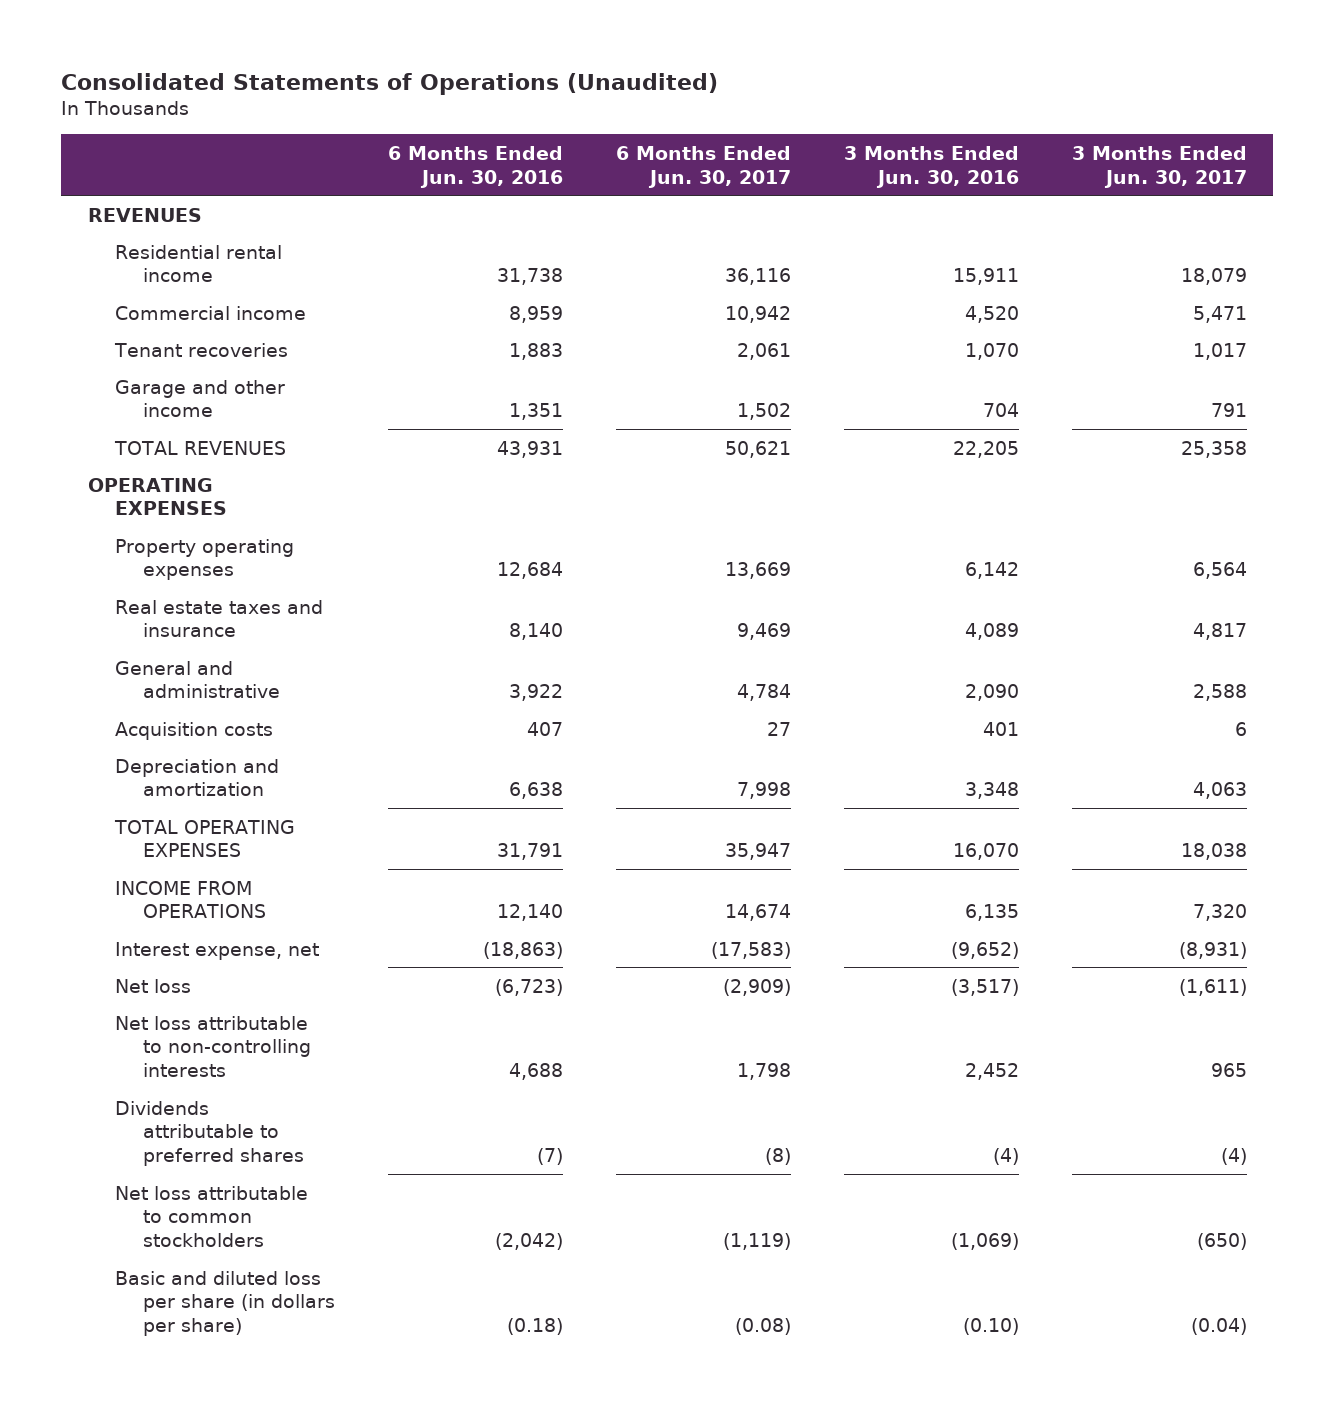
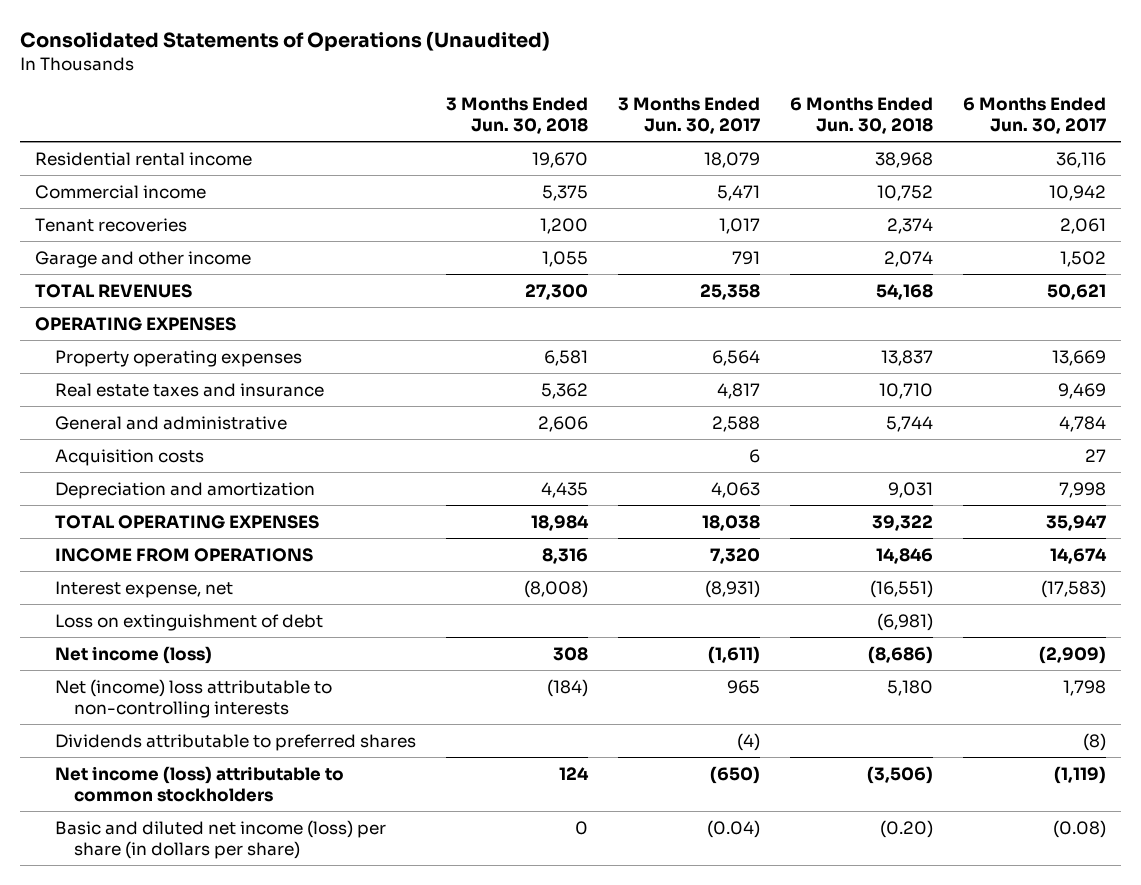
[387,145,563,188] 6 Months Ended Jun. 30, 2016 -> none
[843,145,1019,188] 3 Months Ended Jun. 30, 2016 -> none
none -> [445,97,588,135] 3 Months Ended Jun. 30, 2018
none -> [789,97,933,135] 6 Months Ended Jun. 30, 2018
[87,207,202,222] REVENUES -> none
none -> [54,613,323,631] Loss on extinguishment of debt
[115,978,192,993] Net loss -> [54,645,212,664] Net income (loss)
[115,1015,311,1078] Net loss attributable to non-controlling interests -> [54,678,332,718] Net (income) loss attributable to non-controlling interests
[115,1185,309,1248] Net loss attributable to common stockholders -> [54,765,344,802] Net income (loss) attributable to common stockholders
[115,1270,335,1337] Basic and diluted loss per share (in dollars per share) -> [54,819,386,859] Basic and diluted net income (loss) per share (in dollars per share)

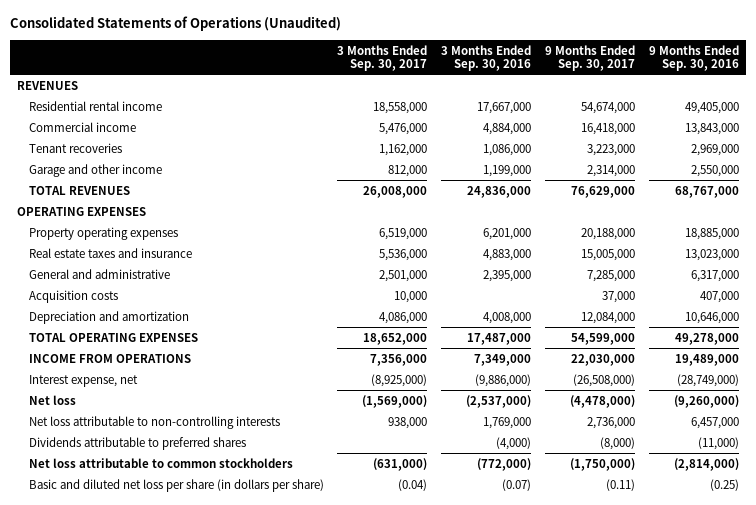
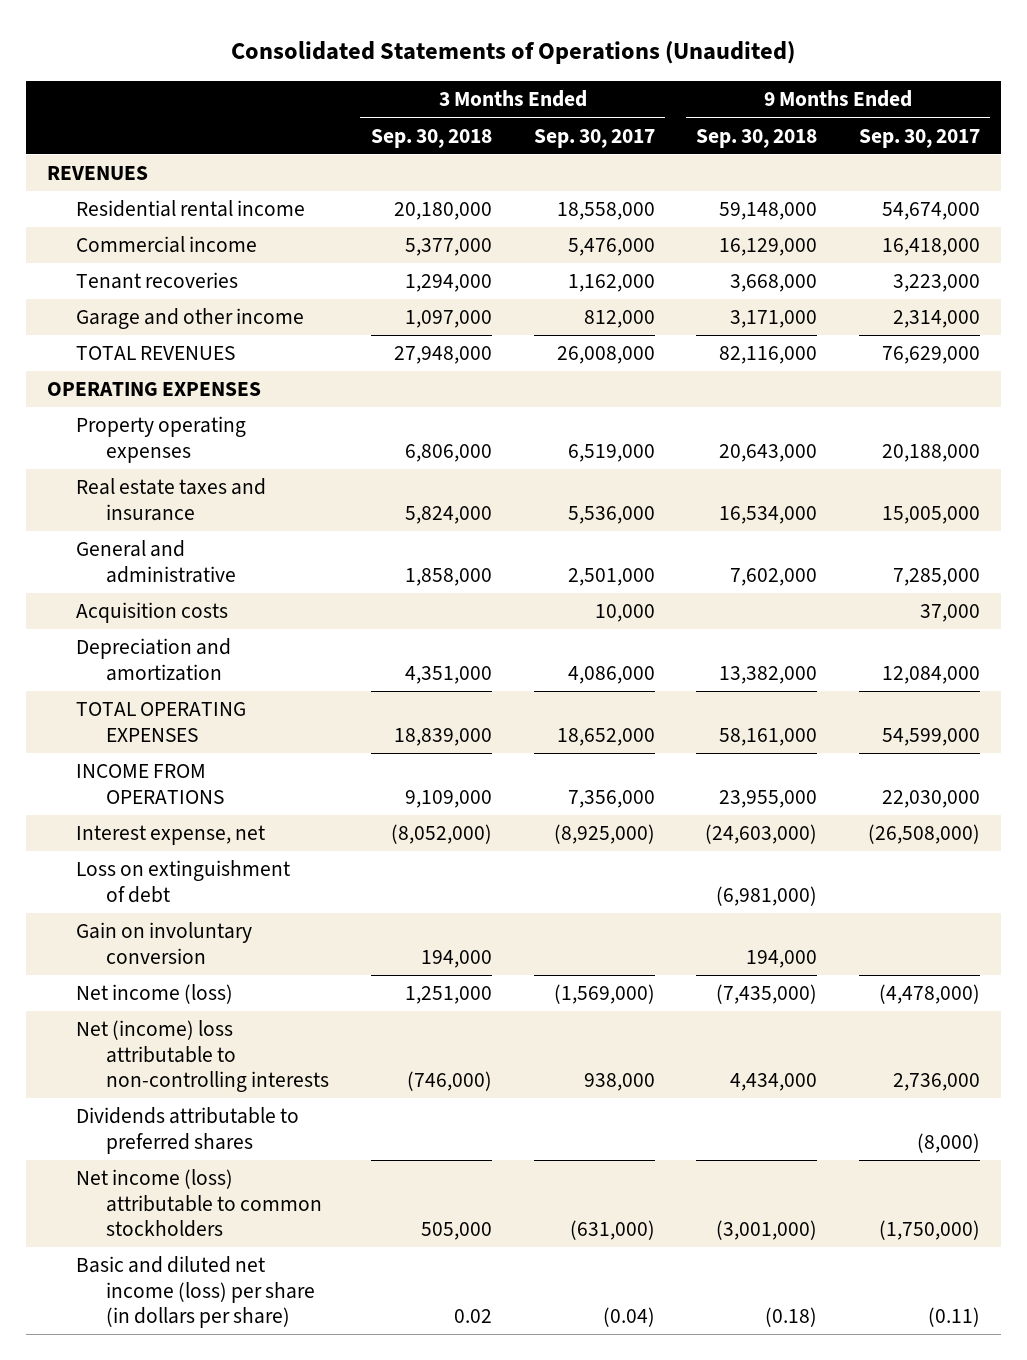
[441,44,532,71] 3 Months Ended Sep. 30, 2016 -> none
[648,44,739,71] 9 Months Ended Sep. 30, 2016 -> none
none -> [370,128,492,148] Sep. 30, 2018
none -> [696,128,818,148] Sep. 30, 2018
none -> [76,860,291,903] Loss on extinguishment of debt
none -> [76,922,253,964] Gain on involuntary conversion
[28,394,76,405] Net loss -> [76,984,234,1005] Net income (loss)
[28,415,280,429] Net loss attributable to non-controlling interests -> [76,1020,330,1092] Net (income) loss attributable to non-controlling interests
[28,457,293,468] Net loss attributable to common stockholders -> [76,1169,323,1237] Net income (loss) attributable to common stockholders
[28,478,324,492] Basic and diluted net loss per share (in dollars per share) -> [76,1256,316,1328] Basic and diluted net income (loss) per share (in dollars per share)

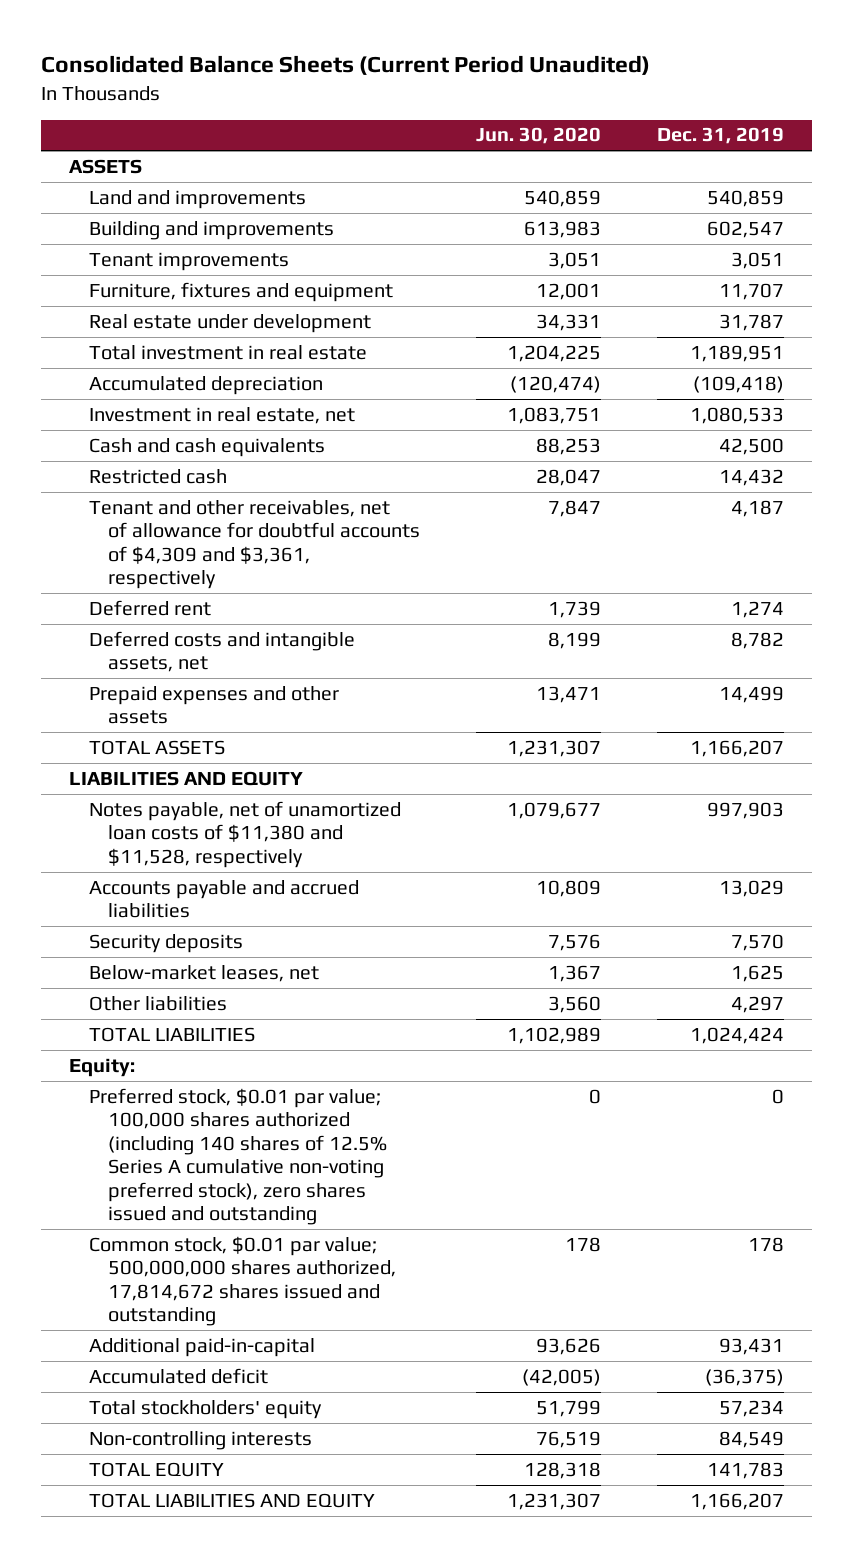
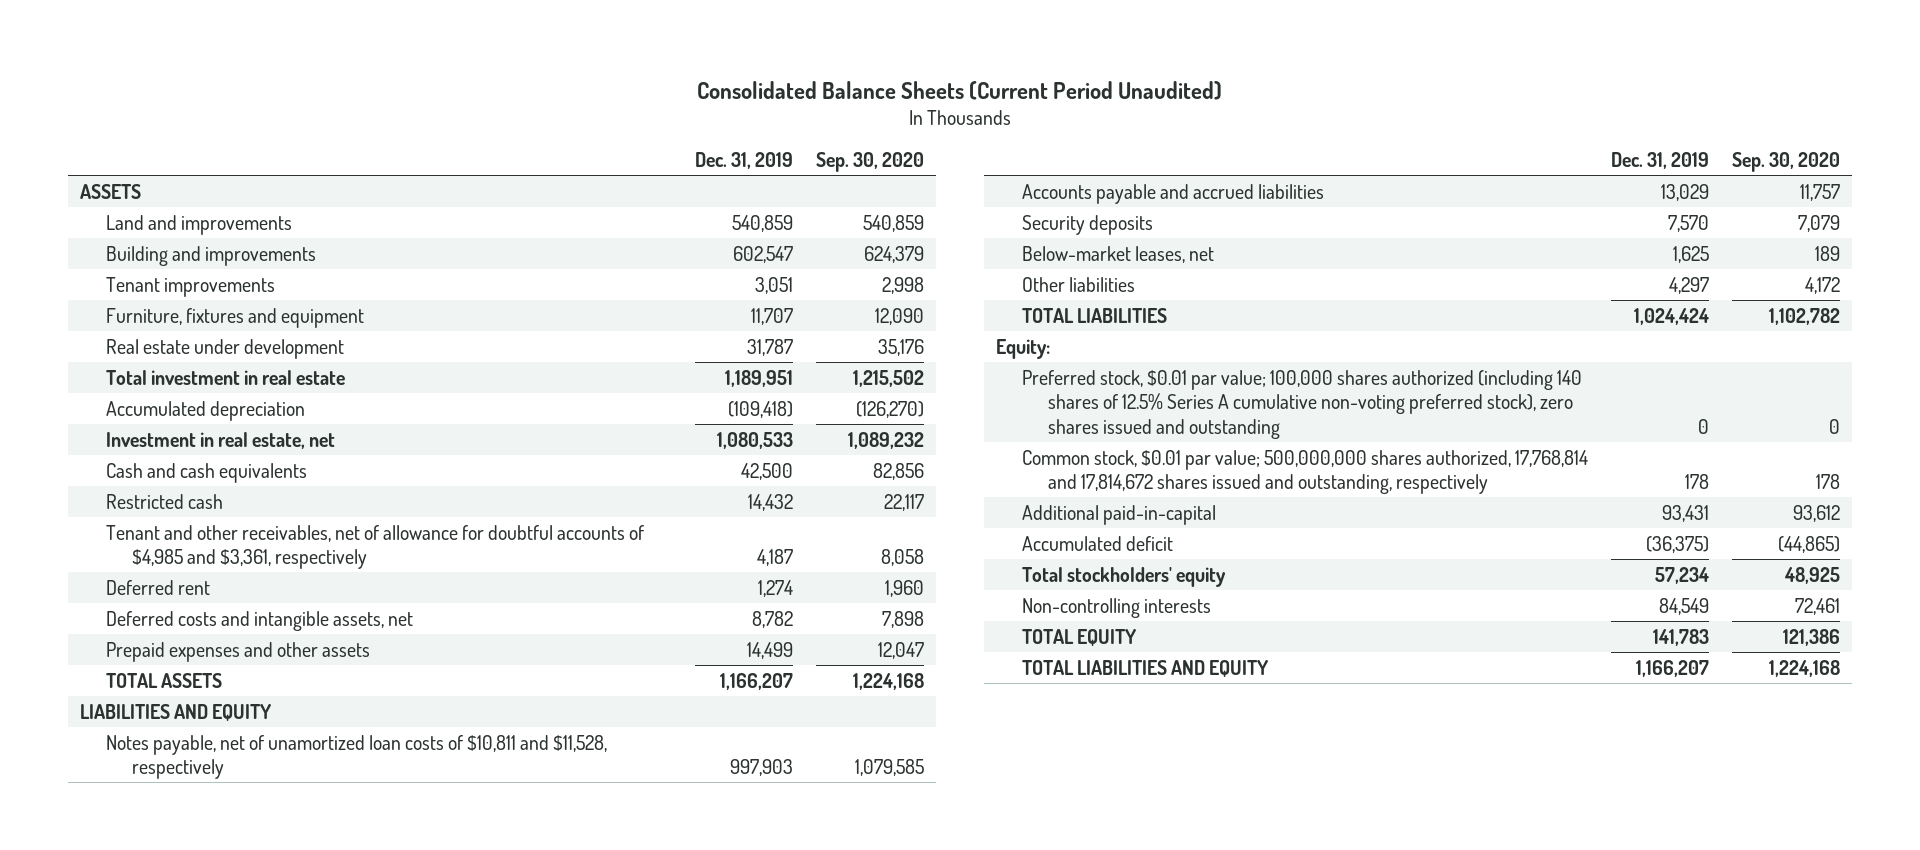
[476,127,602,145] Jun. 30, 2020 -> none
none -> [816,151,925,172] Sep. 30, 2020
[88,499,421,590] Tenant and other receivables, net of allowance for doubtful accounts of $4,309 and $3,361, respectively -> [105,524,644,570] Tenant and other receivables, net of allowance for doubtful accounts of $4,985 and $3,361, respectively
[88,800,401,868] Notes payable, net of unamortized loan costs of $11,380 and $11,528, respectively -> [105,734,607,780] Notes payable, net of unamortized loan costs of $10,811 and $11,528, respectively
[88,1235,397,1327] Common stock, $0.01 par value; 500,000,000 shares authorized, 17,814,672 shares issued and outstanding -> [1022,449,1589,495] Common stock, $0.01 par value; 500,000,000 shares authorized, 17,768,814 and 17,814,672 shares issued and outstanding, respectively

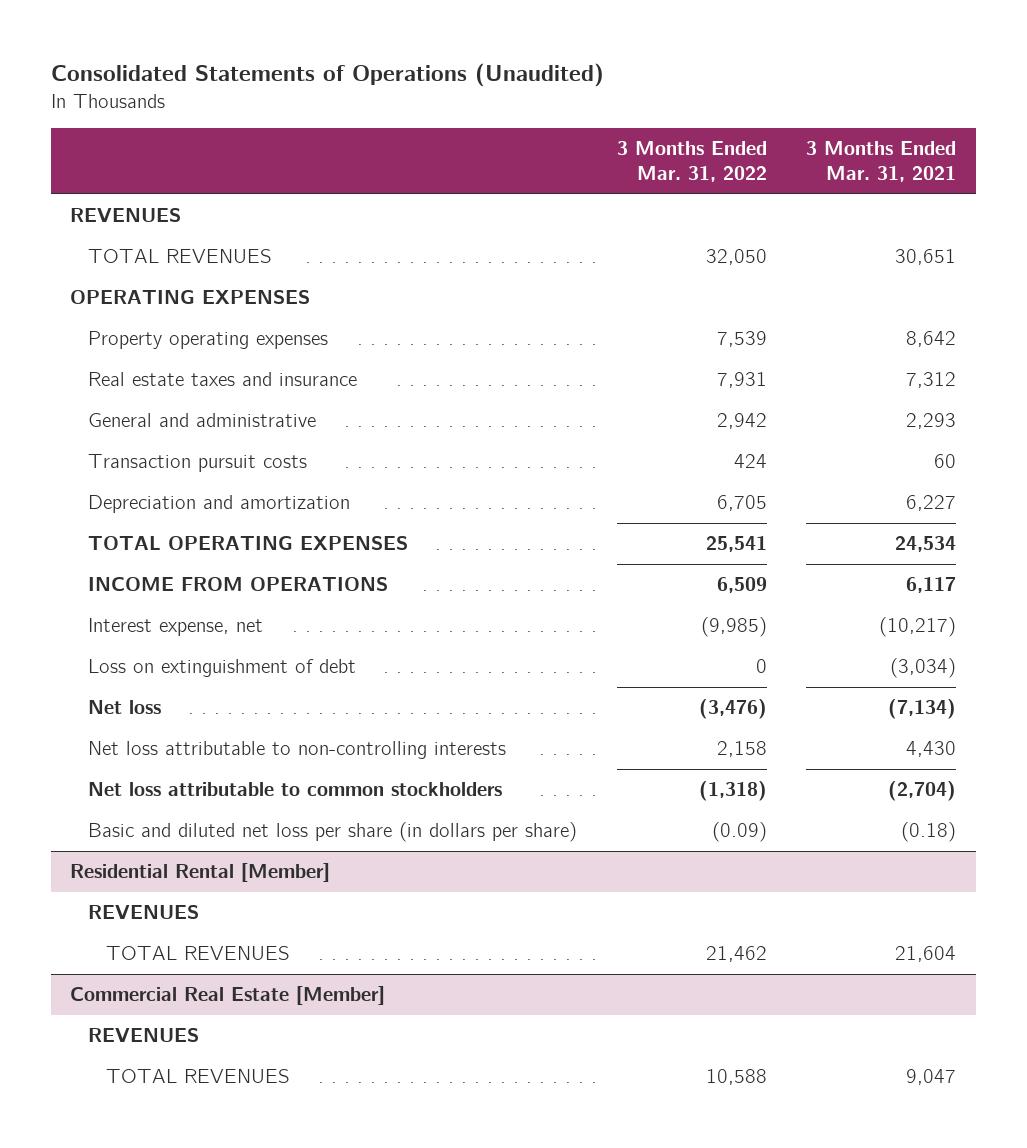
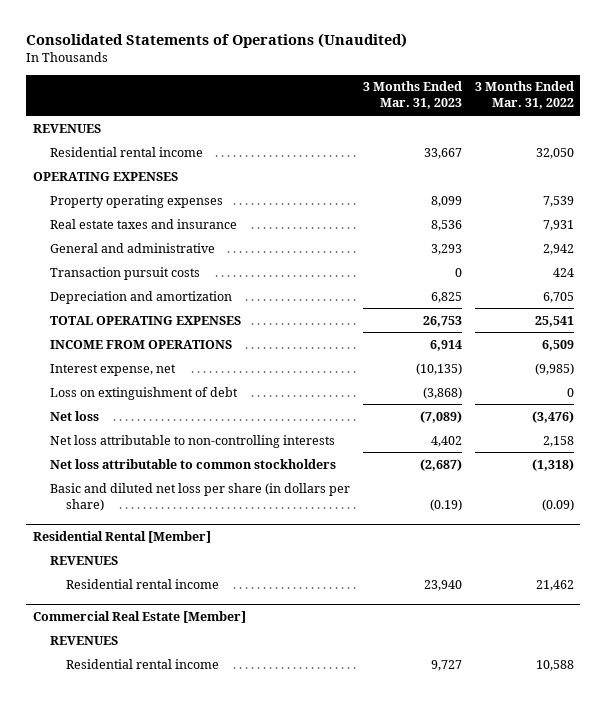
[806,140,957,183] 3 Months Ended Mar. 31, 2021 -> none
none -> [362,81,462,110] 3 Months Ended Mar. 31, 2023
[88,249,273,264] TOTAL REVENUES -> [49,146,203,157] Residential rental income
[105,946,290,961] TOTAL REVENUES -> [66,578,220,589] Residential rental income
[105,1069,290,1084] TOTAL REVENUES -> [66,658,220,669] Residential rental income

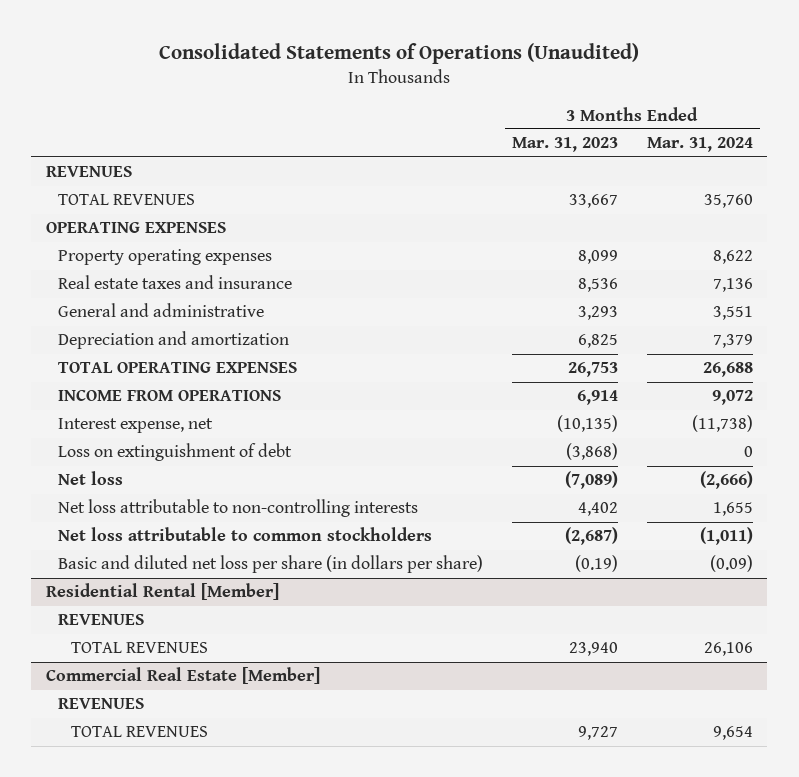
[474,81,574,110] 3 Months Ended Mar. 31, 2022 -> none
none -> [646,137,753,153] Mar. 31, 2024
[49,146,203,157] Residential rental income -> [58,194,196,206] TOTAL REVENUES
[49,266,200,280] Transaction pursuit costs -> none
[66,578,220,589] Residential rental income -> [70,642,208,654] TOTAL REVENUES
[66,658,220,669] Residential rental income -> [70,726,208,738] TOTAL REVENUES

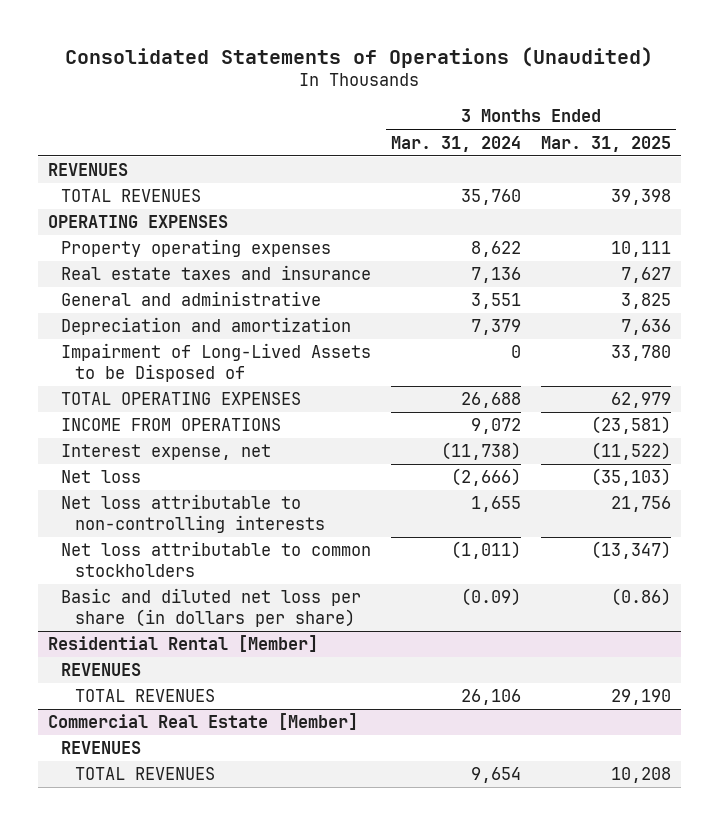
[512,137,619,153] Mar. 31, 2023 -> none
none -> [541,135,672,152] Mar. 31, 2025
none -> [61,343,372,383] Impairment of Long-Lived Assets to be Disposed of
[58,443,293,462] Loss on extinguishment of debt -> none

